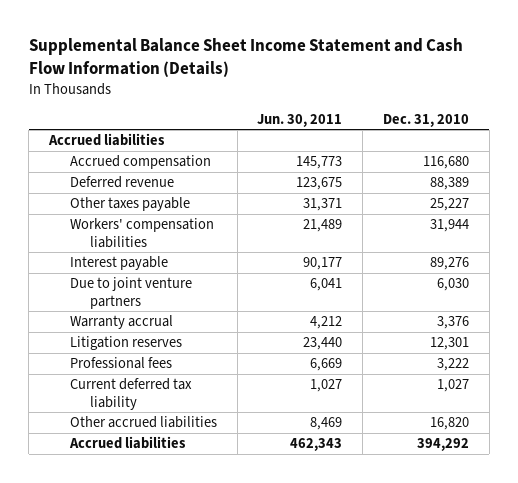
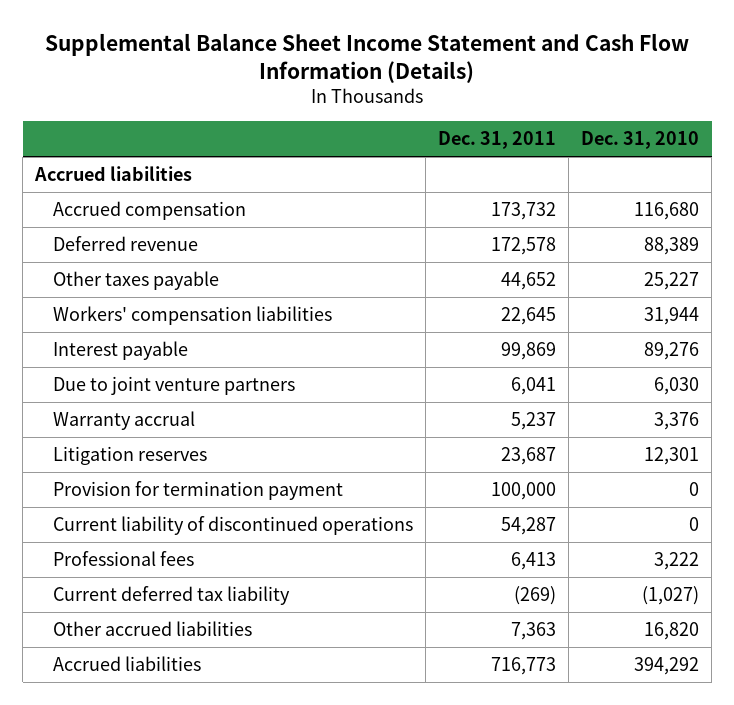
[257,113,343,127] Jun. 30, 2011 -> none
none -> [437,131,556,150] Dec. 31, 2011
none -> [52,480,343,500] Provision for termination payment
none -> [52,515,413,535] Current liability of discontinued operations
[436,379,469,393] 1,027 -> [642,585,700,605] (1,027)

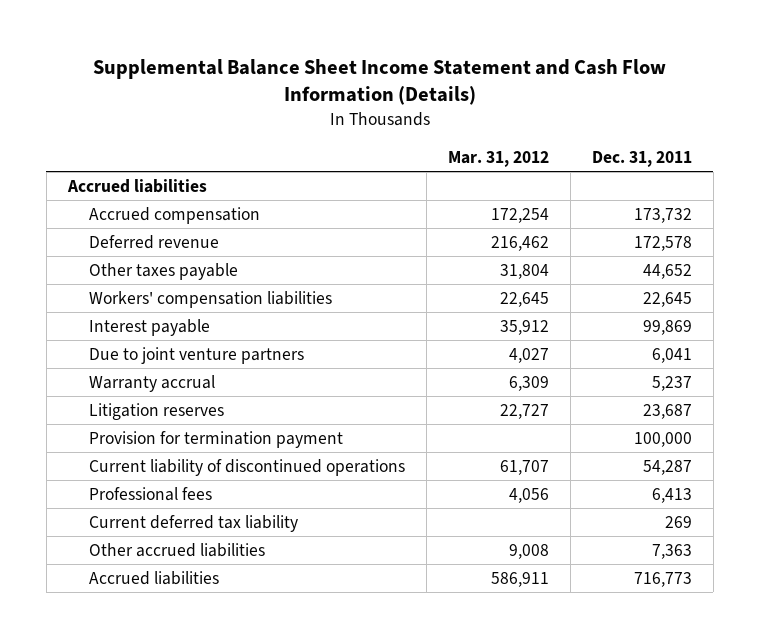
[581,131,700,150] Dec. 31, 2010 -> none
none -> [447,150,549,167] Mar. 31, 2012
[513,585,556,605] (269) -> [664,515,692,528] 269

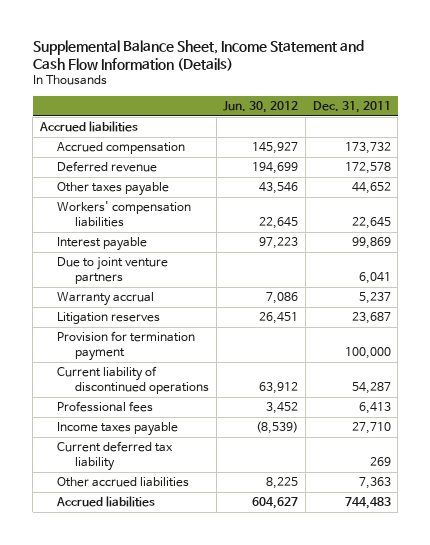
[92,58,666,106] Supplemental Balance Sheet Income Statement and Cash Flow Information (Details) -> [32,39,364,71] Supplemental Balance Sheet, Income Statement and Cash Flow Information (Details)
[447,150,549,167] Mar. 31, 2012 -> none
none -> [223,101,299,114] Jun. 30, 2012
none -> [57,422,179,437] Income taxes payable
[633,571,692,587] 716,773 -> [344,497,391,510] 744,483

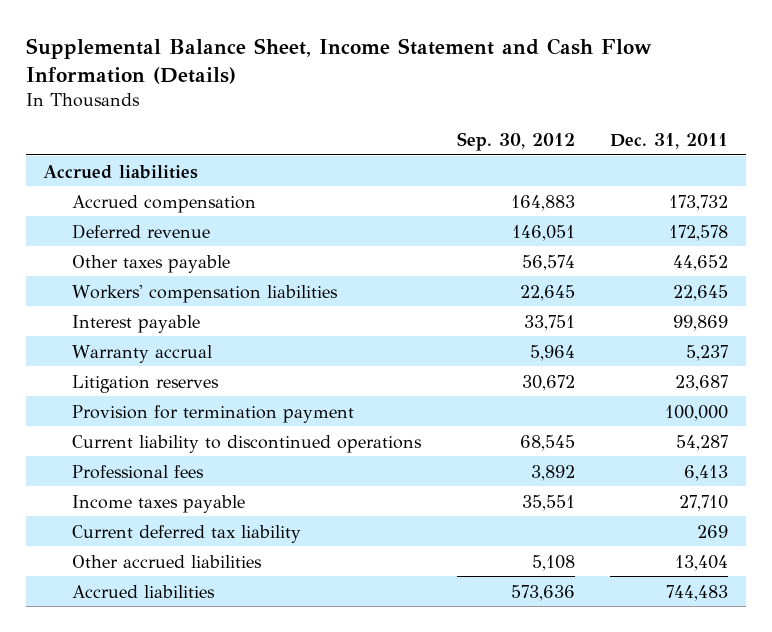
[223,101,299,114] Jun. 30, 2012 -> none
none -> [456,131,575,151] Sep. 30, 2012
[57,257,169,285] Due to joint venture partners -> none
[57,366,210,395] Current liability of discontinued operations -> [71,434,422,453] Current liability to discontinued operations
[358,477,391,490] 7,363 -> [675,554,729,571] 13,404

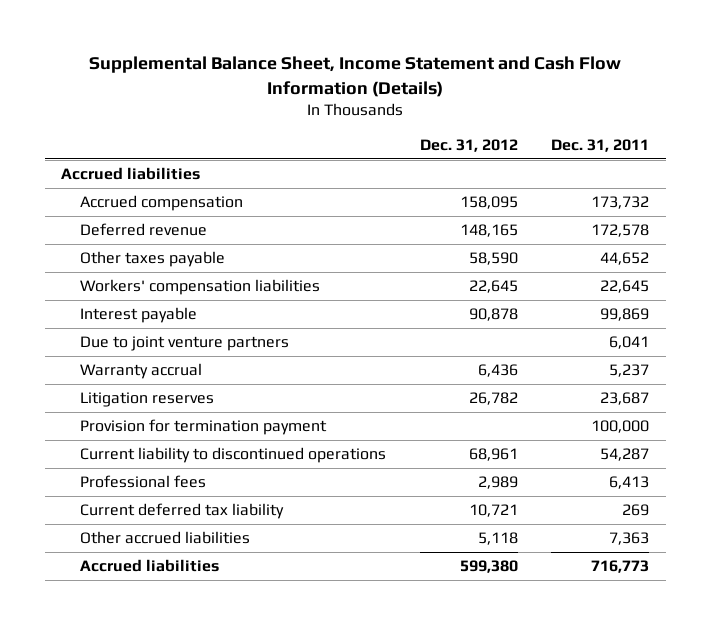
[456,131,575,151] Sep. 30, 2012 -> none
none -> [419,139,518,153] Dec. 31, 2012
none -> [80,336,290,352] Due to joint venture partners
[71,494,245,513] Income taxes payable -> none
[675,554,729,571] 13,404 -> [609,532,650,546] 7,363
[666,584,729,601] 744,483 -> [591,560,650,574] 716,773

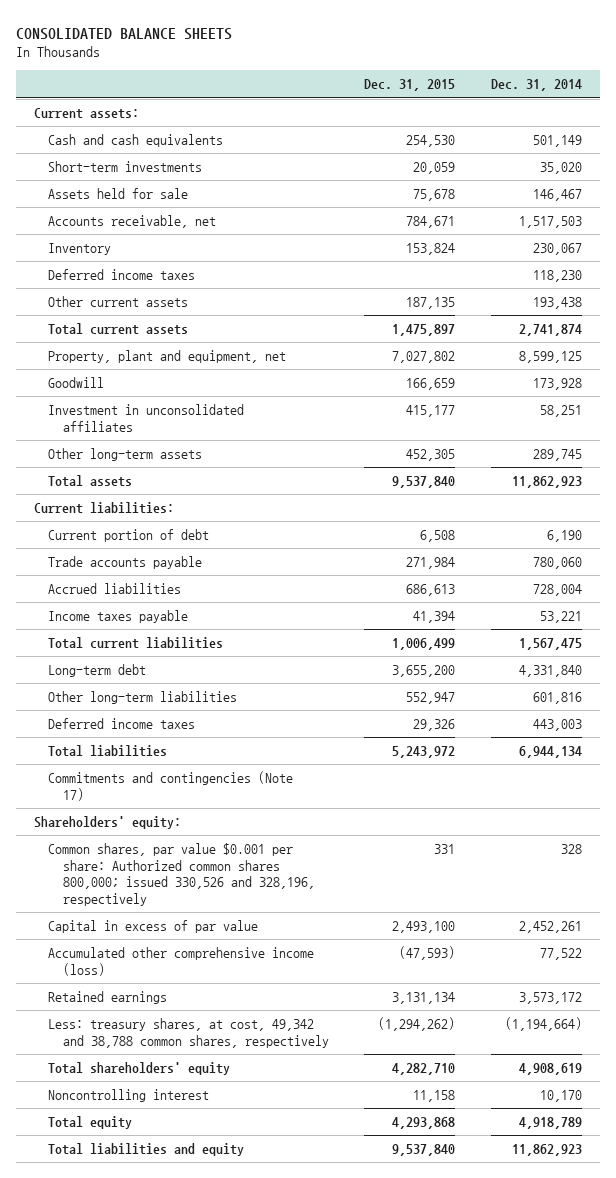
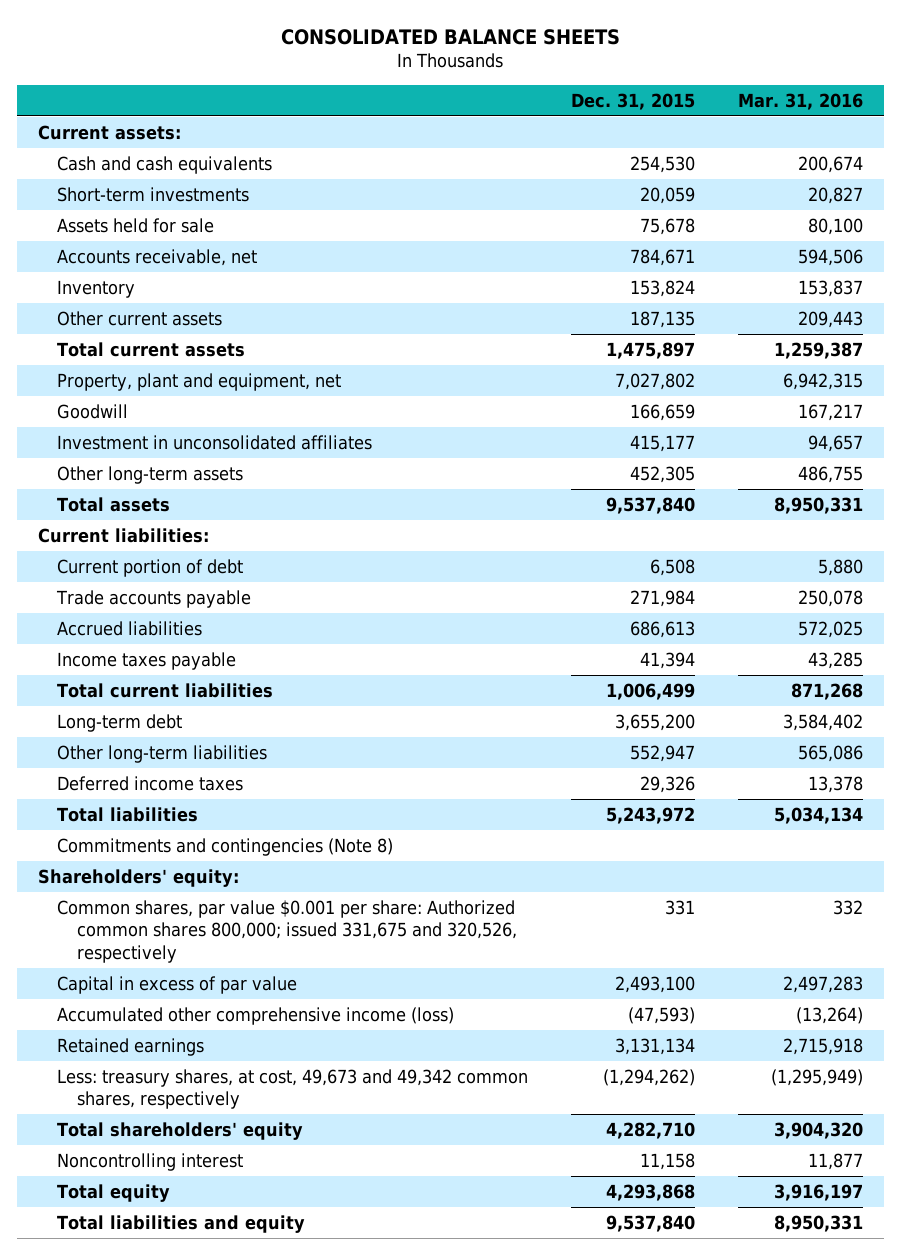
[490,79,582,92] Dec. 31, 2014 -> none
none -> [737,92,863,110] Mar. 31, 2016
[48,269,196,281] Deferred income taxes -> none
[48,771,294,801] Commitments and contingencies (Note 17) -> [57,837,394,856] Commitments and contingencies (Note 8)
[48,843,315,906] Common shares, par value $0.001 per share: Authorized common shares 800,000; issued 330,526 and 328,196, respectively -> [57,899,517,963] Common shares, par value $0.001 per share: Authorized common shares 800,000; issued 331,675 and 320,526, respectively
[48,1018,329,1048] Less: treasury shares, at cost, 49,342 and 38,788 common shares, respectively -> [57,1068,529,1110] Less: treasury shares, at cost, 49,673 and 49,342 common shares, respectively

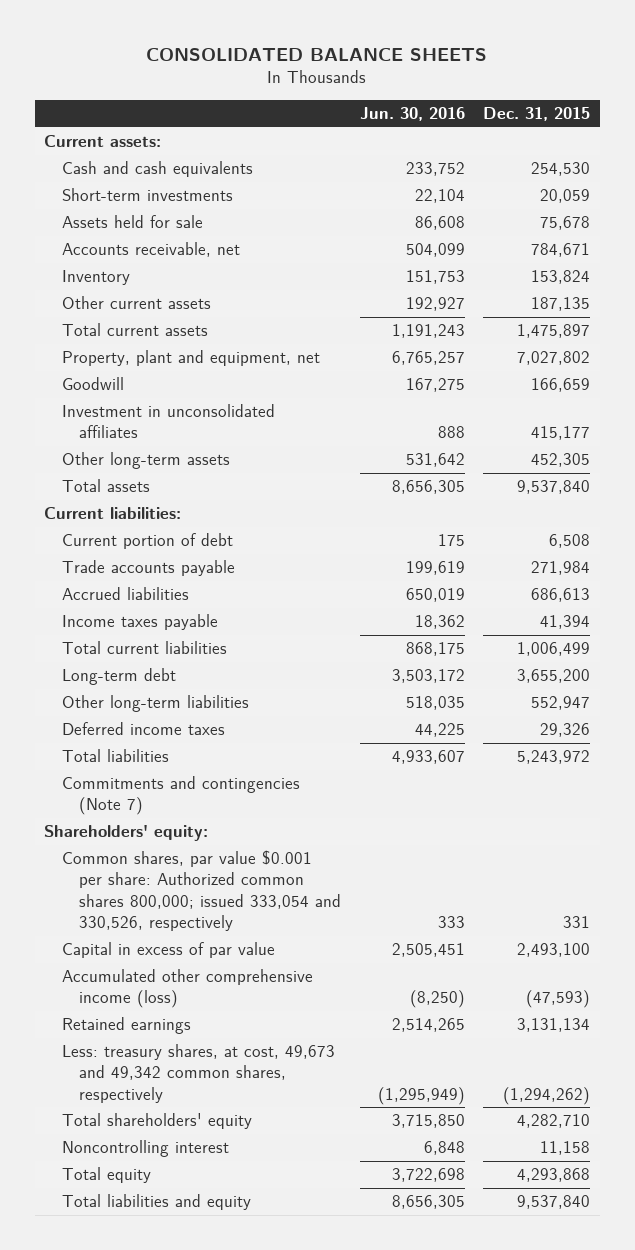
[737,92,863,110] Mar. 31, 2016 -> none
none -> [359,107,465,122] Jun. 30, 2016
[57,837,394,856] Commitments and contingencies (Note 8) -> [61,776,300,816] Commitments and contingencies (Note 7)
[57,899,517,963] Common shares, par value $0.001 per share: Authorized common shares 800,000; issued 331,675 and 320,526, respectively -> [61,850,341,931] Common shares, par value $0.001 per share: Authorized common shares 800,000; issued 333,054 and 330,526, respectively

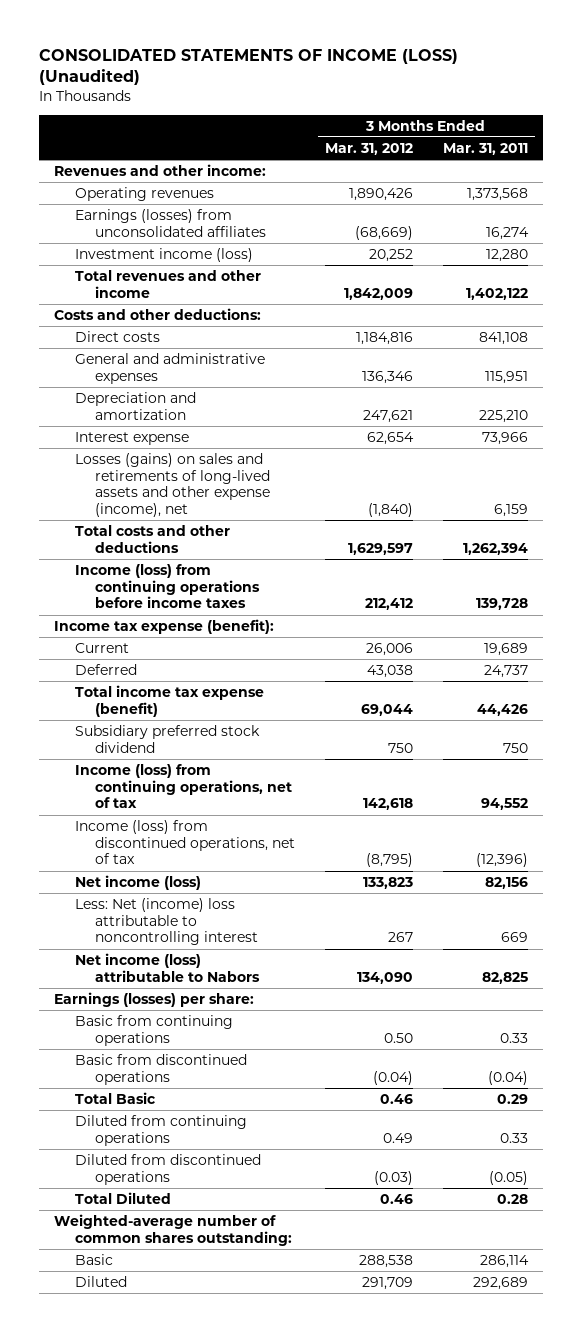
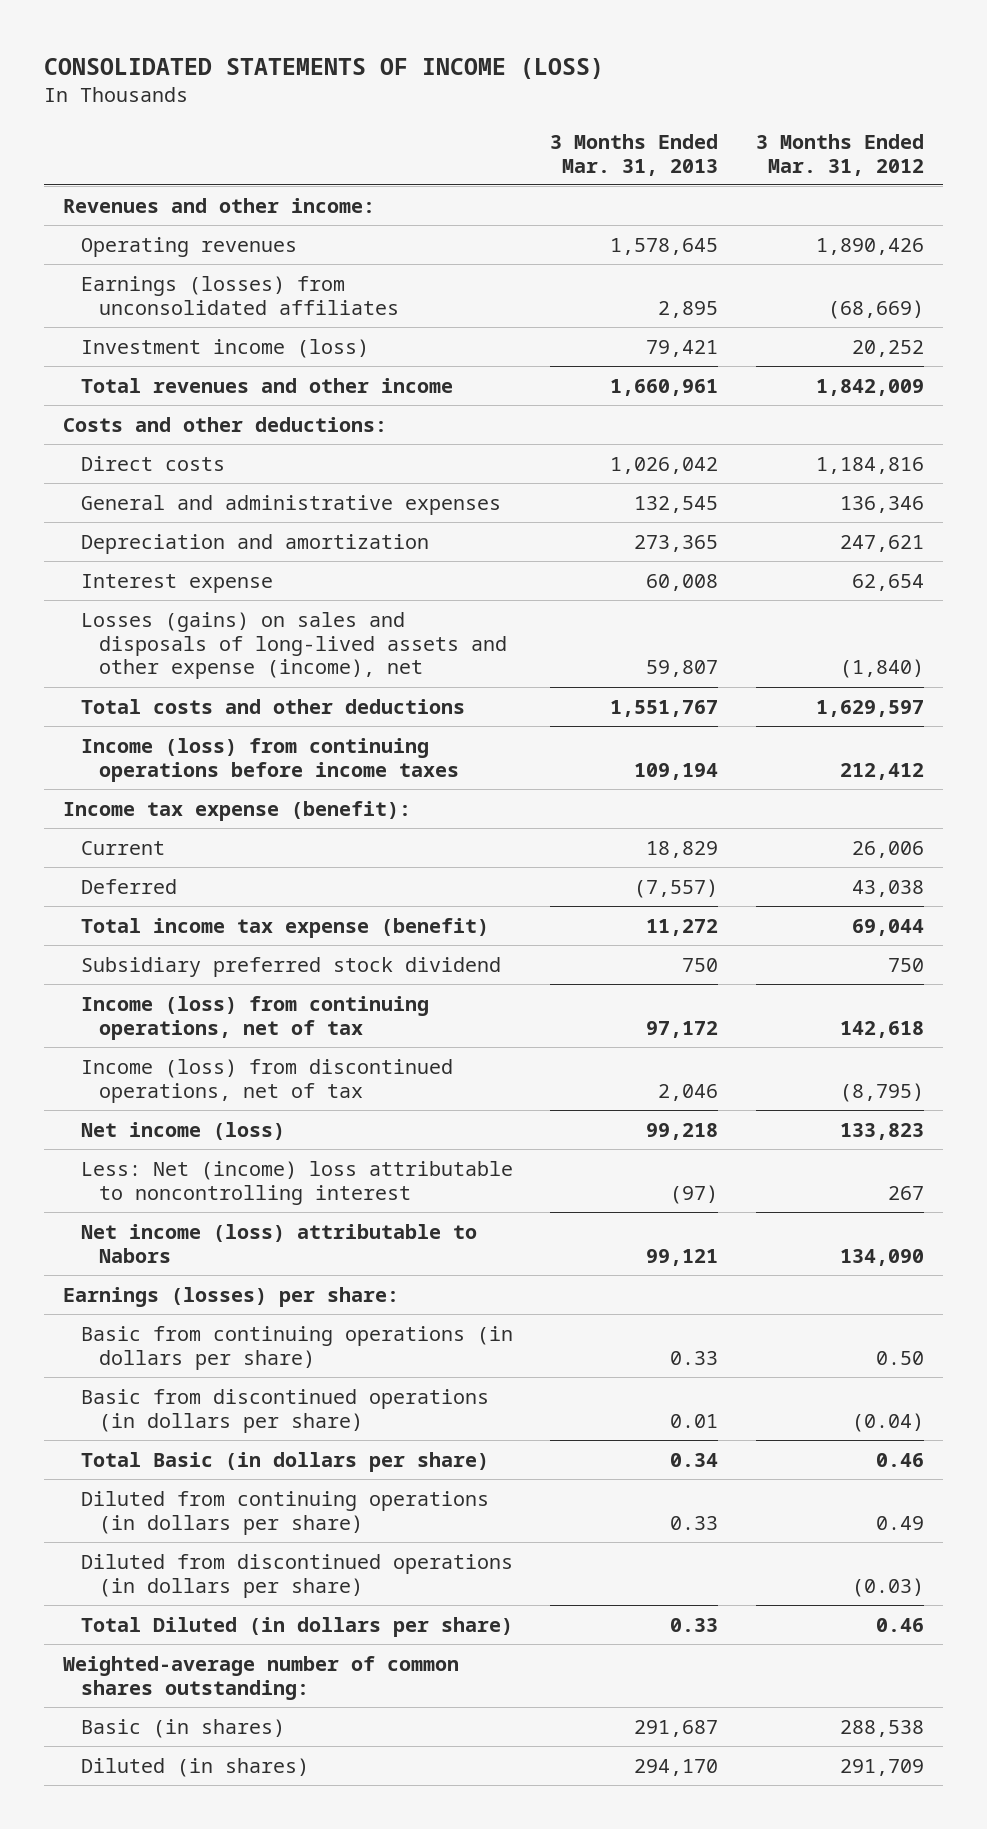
[39,48,459,86] CONSOLIDATED STATEMENTS OF INCOME (LOSS) (Unaudited) -> [43,58,604,80] CONSOLIDATED STATEMENTS OF INCOME (LOSS)
[442,142,528,155] Mar. 31, 2011 -> none
none -> [550,133,719,176] 3 Months Ended Mar. 31, 2013
[74,452,271,517] Losses (gains) on sales and retirements of long-lived assets and other expense (income), net -> [80,611,508,680] Losses (gains) on sales and disposals of long-lived assets and other expense (income), net
[74,1014,233,1046] Basic from continuing operations -> [80,1325,513,1370] Basic from continuing operations (in dollars per share)
[74,1053,247,1085] Basic from discontinued operations -> [80,1388,489,1433] Basic from discontinued operations (in dollars per share)
[74,1091,156,1104] Total Basic -> [80,1451,489,1472] Total Basic (in dollars per share)
[74,1114,247,1146] Diluted from continuing operations -> [80,1490,489,1535] Diluted from continuing operations (in dollars per share)
[74,1153,261,1185] Diluted from discontinued operations -> [80,1553,513,1598] Diluted from discontinued operations (in dollars per share)
[74,1191,171,1204] Total Diluted -> [80,1616,513,1637] Total Diluted (in dollars per share)
[74,1253,113,1265] Basic -> [80,1718,285,1738] Basic (in shares)
[74,1275,127,1287] Diluted -> [80,1757,309,1777] Diluted (in shares)

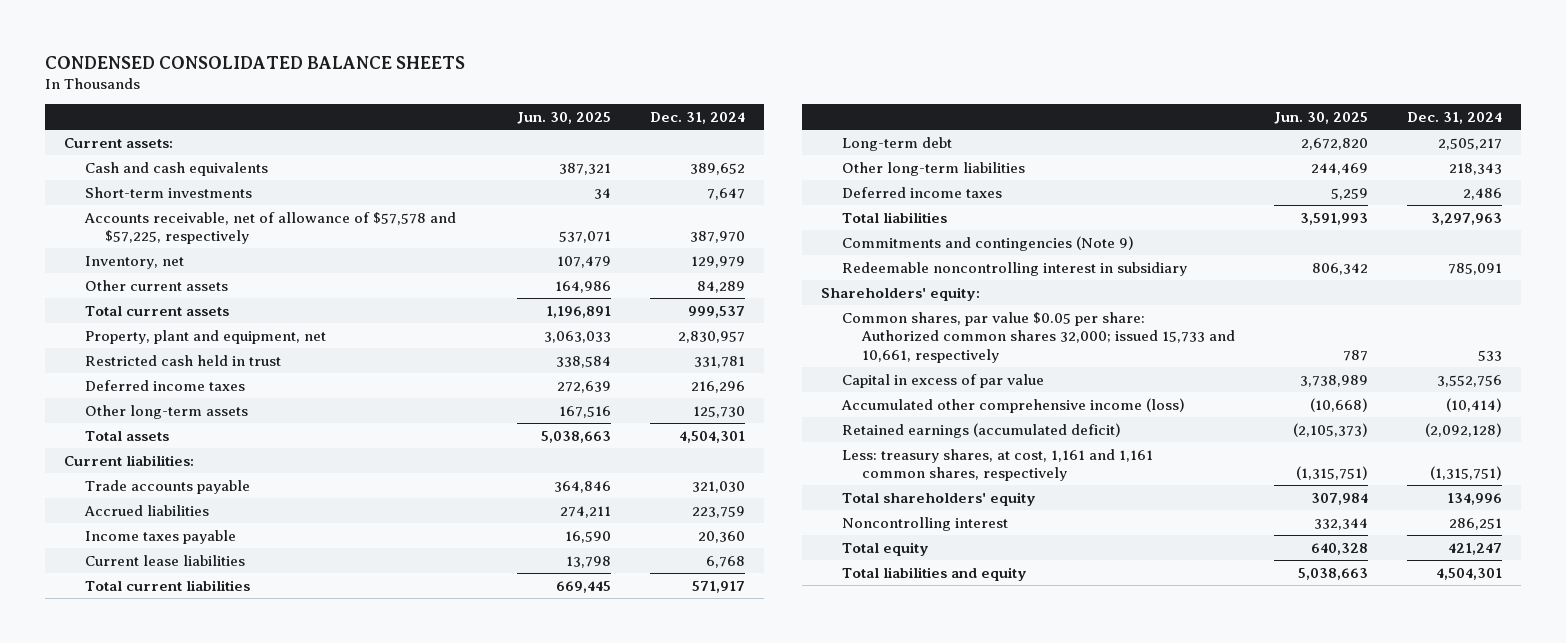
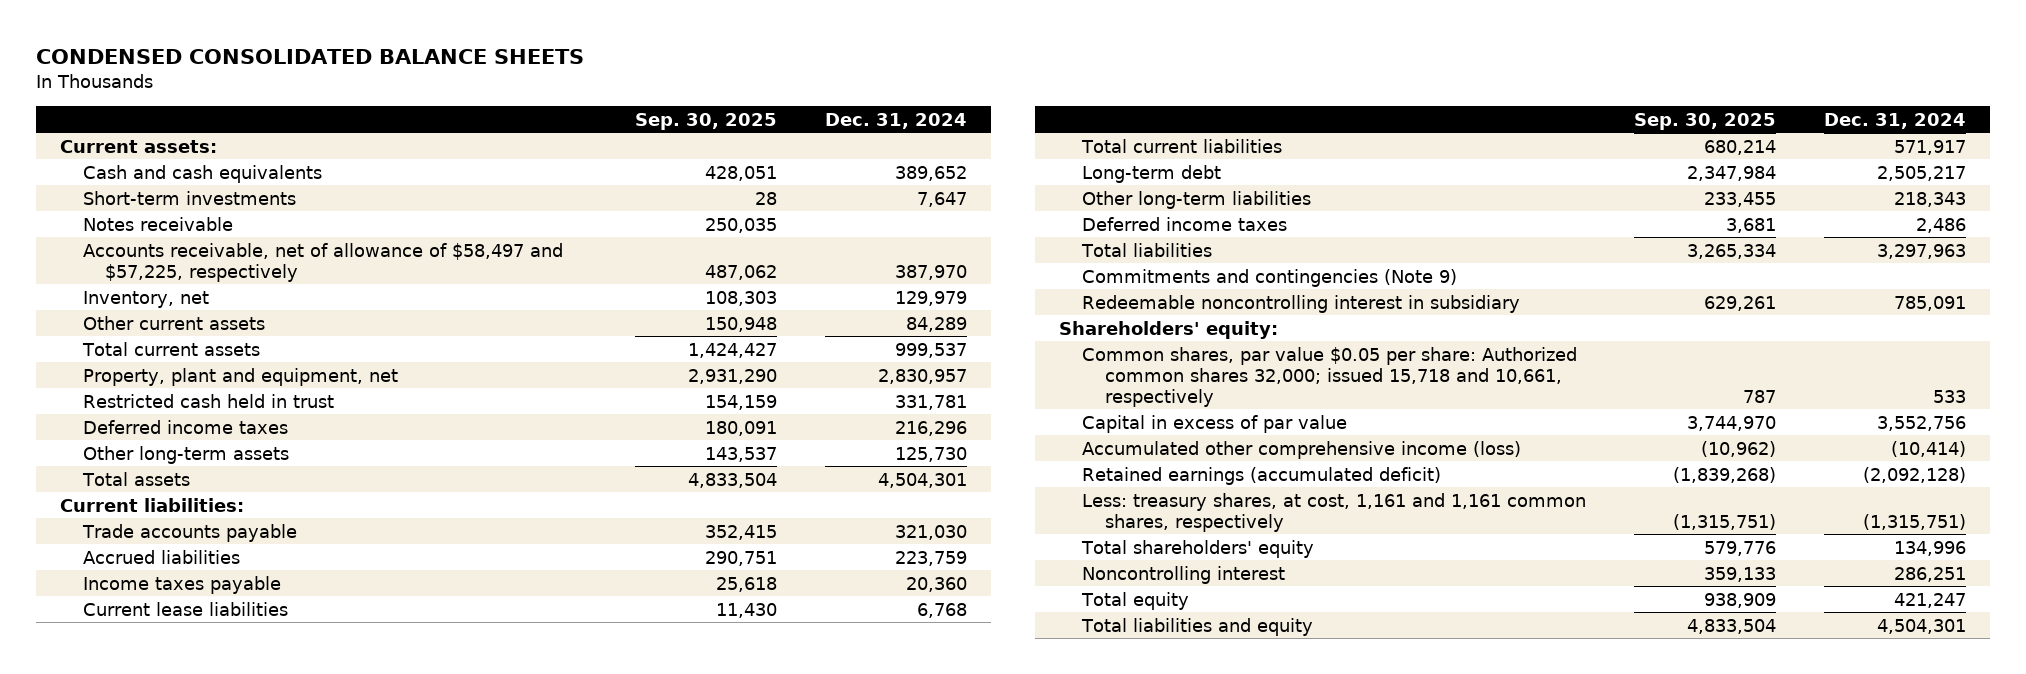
[517,111,612,124] Jun. 30, 2025 -> none
none -> [634,112,777,130] Sep. 30, 2025
none -> [82,216,233,231] Notes receivable
[83,211,456,245] Accounts receivable, net of allowance of $57,578 and $57,225, respectively -> [82,242,563,282] Accounts receivable, net of allowance of $58,497 and $57,225, respectively
[841,311,1236,363] Common shares, par value $0.05 per share: Authorized common shares 32,000; issued 15,733 and 10,661, respectively -> [1082,346,1578,407] Common shares, par value $0.05 per share: Authorized common shares 32,000; issued 15,718 and 10,661, respectively

